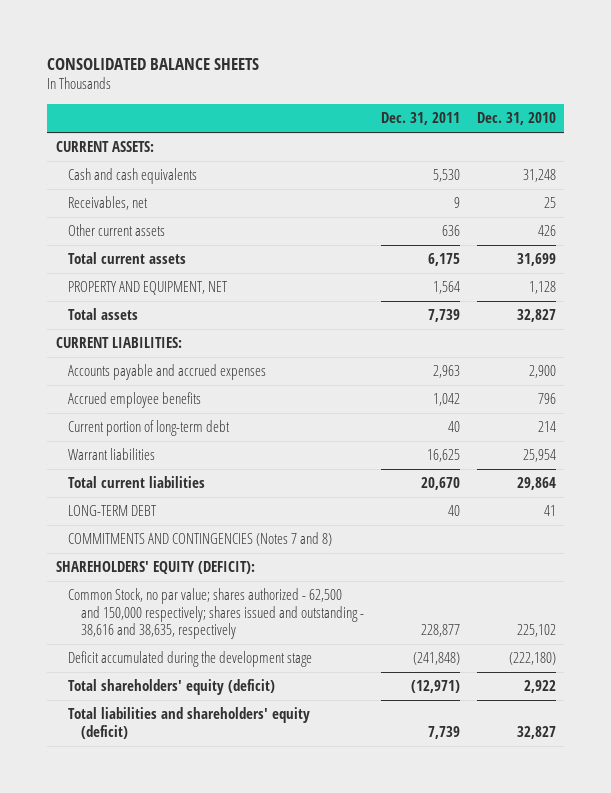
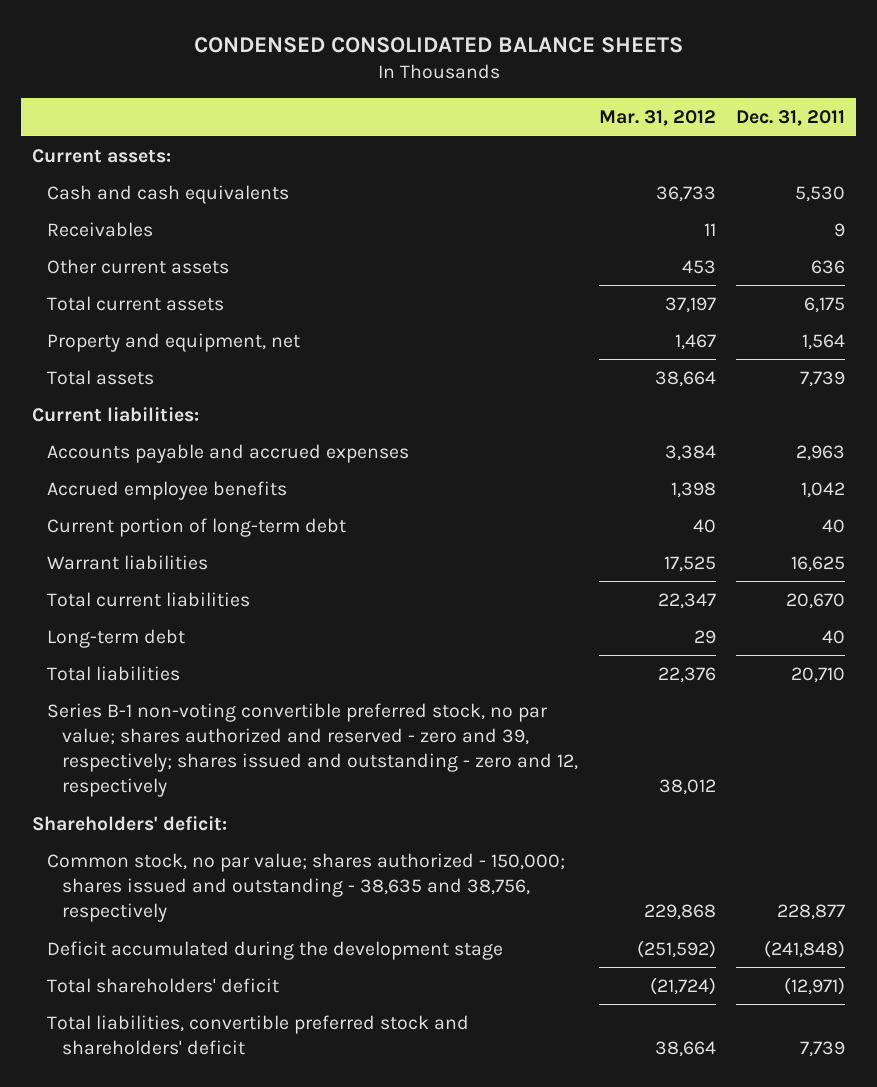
[47,57,260,70] CONSOLIDATED BALANCE SHEETS -> [193,36,683,53] CONDENSED CONSOLIDATED BALANCE SHEETS
[476,112,556,126] Dec. 31, 2010 -> none
none -> [598,110,716,127] Mar. 31, 2012
[55,141,154,153] CURRENT ASSETS: -> [31,148,171,163] Current assets:
[68,196,149,211] Receivables, net -> [47,221,154,237] Receivables
[68,281,229,296] PROPERTY AND EQUIPMENT, NET -> [47,332,301,352] Property and equipment, net
[55,337,182,349] CURRENT LIABILITIES: -> [31,406,199,422] Current liabilities:
[68,532,333,547] COMMITMENTS AND CONTINGENCIES (Notes 7 and 8) -> none
[68,505,158,517] LONG-TERM DEBT -> [47,628,186,648] Long-term debt
none -> [47,665,181,681] Total liabilities
none -> [47,702,579,797] Series B-1 non-voting convertible preferred stock, no par value; shares authorized and reserved - zero and 39, respectively; shares issued and outstanding - zero and 12, respectively
[55,561,255,575] SHAREHOLDERS' EQUITY (DEFICIT): -> [31,815,227,831] Shareholders' deficit:
[68,588,365,640] Common Stock, no par value; shares authorized - 62,500 and 150,000 respectively; shares issued and outstanding - 38,616 and 38,635, respectively -> [47,852,566,922] Common stock, no par value; shares authorized - 150,000; shares issued and outstanding - 38,635 and 38,756, respectively
[68,679,276,696] Total shareholders' equity (deficit) -> [47,977,280,993] Total shareholders' deficit
[68,707,311,739] Total liabilities and shareholders' equity (deficit) -> [47,1014,470,1055] Total liabilities, convertible preferred stock and shareholders' deficit

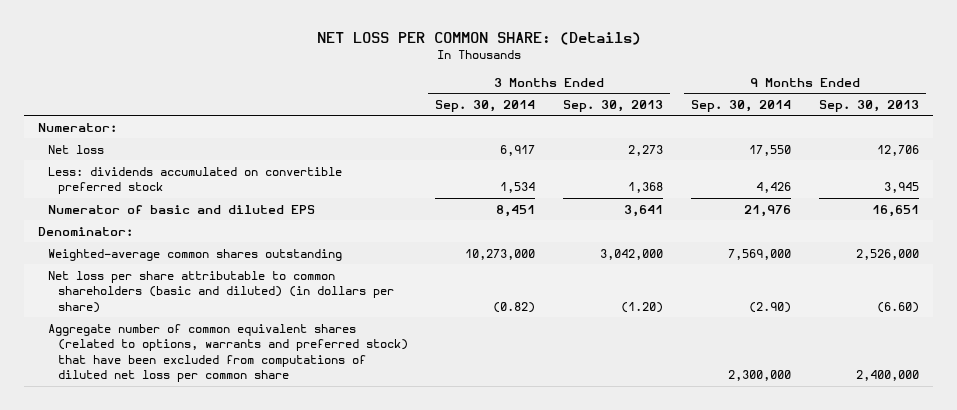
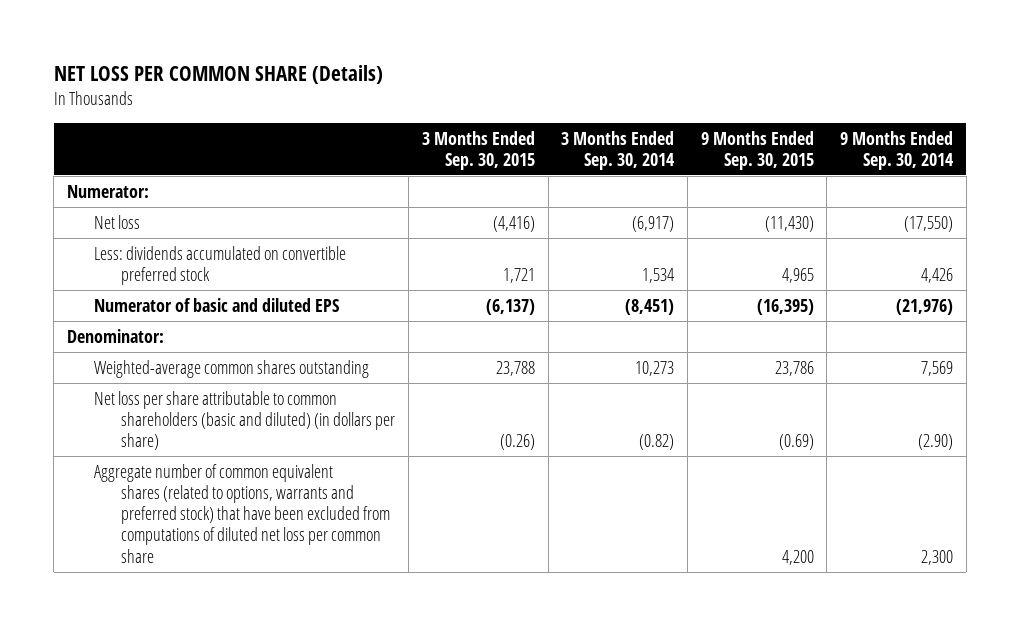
[316,31,641,45] NET LOSS PER COMMON SHARE: (Details) -> [53,65,383,85] NET LOSS PER COMMON SHARE (Details)
[563,99,664,112] Sep. 30, 2013 -> none
[819,99,920,112] Sep. 30, 2013 -> none
none -> [421,130,535,170] 3 Months Ended Sep. 30, 2015
none -> [700,130,814,170] 9 Months Ended Sep. 30, 2015
[500,144,536,156] 6,917 -> [632,215,675,232] (6,917)
[749,144,792,156] 17,550 -> [903,215,953,232] (17,550)
[496,204,536,217] 8,451 -> [625,298,675,315] (8,451)
[744,204,792,217] 21,976 -> [895,298,953,315] (21,976)
[465,248,536,260] 10,273,000 -> [635,360,675,376] 10,273
[728,248,792,260] 7,569,000 -> [920,360,953,376] 7,569
[728,370,792,382] 2,300,000 -> [920,549,953,565] 2,300

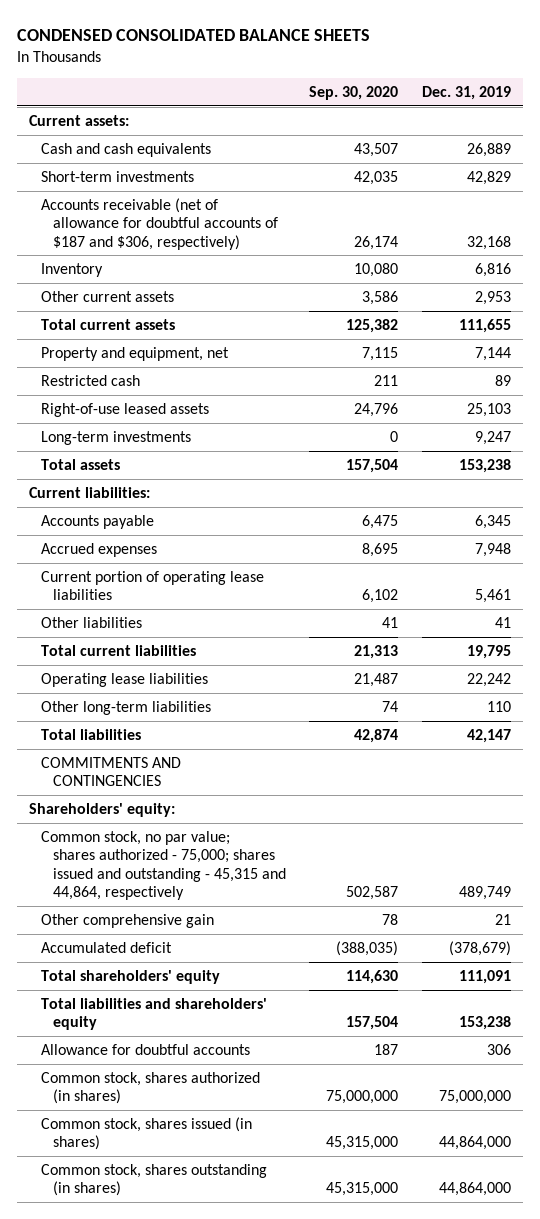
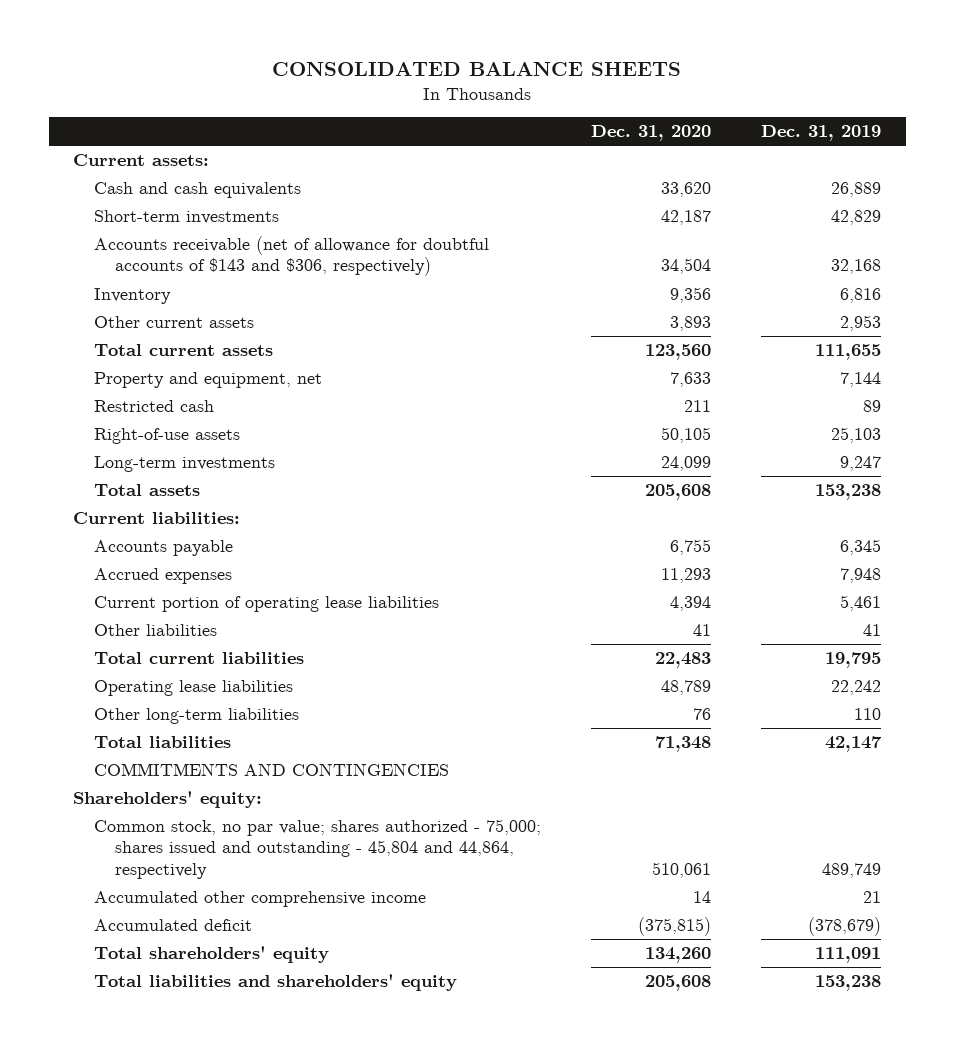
[17,29,371,42] CONDENSED CONSOLIDATED BALANCE SHEETS -> [272,61,682,76] CONSOLIDATED BALANCE SHEETS
[309,85,399,100] Sep. 30, 2020 -> none
none -> [591,125,712,142] Dec. 31, 2020
[40,197,278,250] Accounts receivable (net of allowance for doubtful accounts of $187 and $306, respectively) -> [94,236,490,277] Accounts receivable (net of allowance for doubtful accounts of $143 and $306, respectively)
[40,402,209,417] Right-of-use leased assets -> [94,428,241,445] Right-of-use assets
[40,830,286,901] Common stock, no par value; shares authorized - 75,000; shares issued and outstanding - 45,315 and 44,864, respectively -> [94,819,542,879] Common stock, no par value; shares authorized - 75,000; shares issued and outstanding - 45,804 and 44,864, respectively
[40,913,214,928] Other comprehensive gain -> [94,891,427,908] Accumulated other comprehensive income
[40,1043,250,1055] Allowance for doubtful accounts -> none
[40,1071,260,1105] Common stock, shares authorized (in shares) -> none
[40,1116,252,1151] Common stock, shares issued (in shares) -> none
[40,1163,267,1197] Common stock, shares outstanding (in shares) -> none

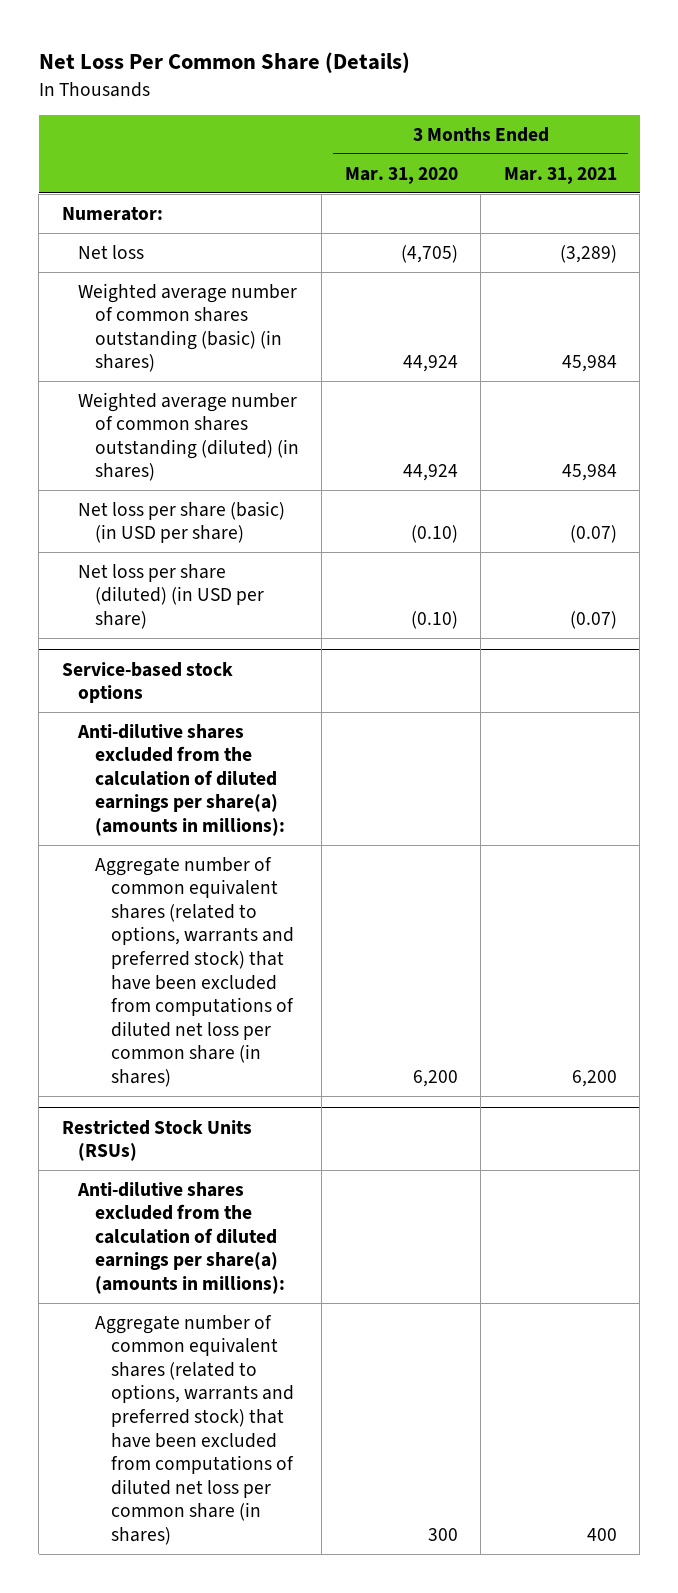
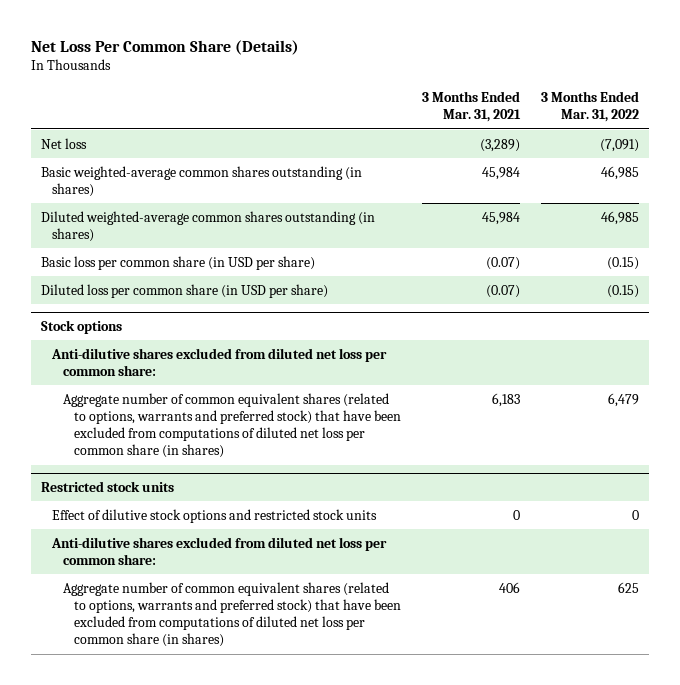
[344,166,458,184] Mar. 31, 2020 -> none
none -> [540,91,639,123] 3 Months Ended Mar. 31, 2022
[61,206,163,221] Numerator: -> none
[78,282,298,373] Weighted average number of common shares outstanding (basic) (in shares) -> [41,165,363,197] Basic weighted-average common shares outstanding (in shares)
[78,391,299,482] Weighted average number of common shares outstanding (diluted) (in shares) -> [41,210,376,242] Diluted weighted-average common shares outstanding (in shares)
[78,500,286,544] Net loss per share (basic) (in USD per share) -> [41,255,316,270] Basic loss per common share (in USD per share)
[78,563,264,629] Net loss per share (diluted) (in USD per share) -> [41,283,329,298] Diluted loss per common share (in USD per share)
[61,661,233,704] Service-based stock options -> [41,320,123,335] Stock options
[77,723,285,836] Anti-dilutive shares excluded from the calculation of diluted earnings per share(a) (amounts in millions): -> [51,347,388,376] Anti-dilutive shares excluded from diluted net loss per common share:
[571,1069,617,1087] 6,200 -> [492,392,521,407] 6,183
[61,1119,252,1162] Restricted Stock Units (RSUs) -> [41,481,175,493] Restricted stock units
none -> [52,508,378,523] Effect of dilutive stock options and restricted stock units
[77,1181,285,1294] Anti-dilutive shares excluded from the calculation of diluted earnings per share(a) (amounts in millions): -> [51,536,388,565] Anti-dilutive shares excluded from diluted net loss per common share:
[586,1527,617,1541] 400 -> [499,581,521,593] 406

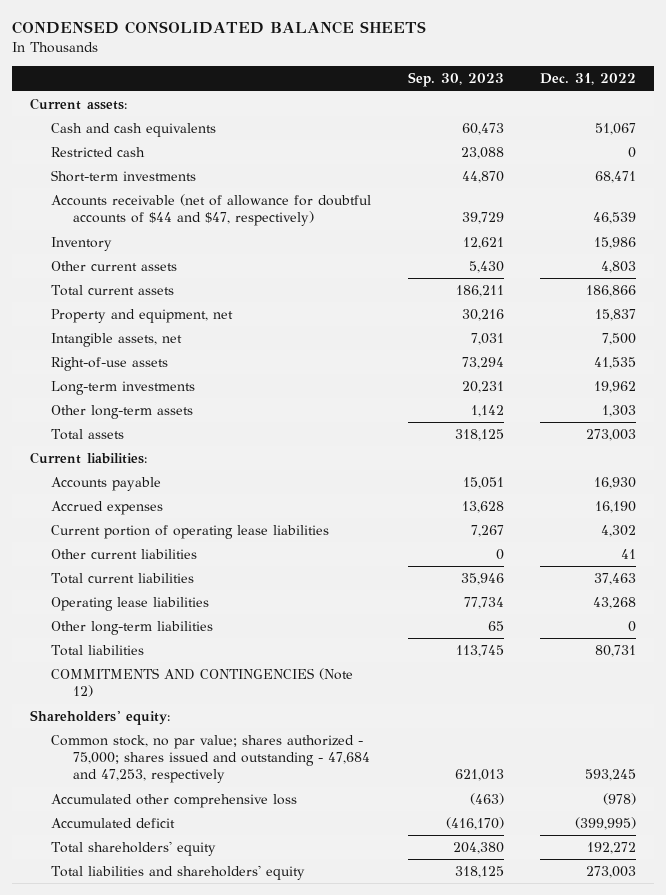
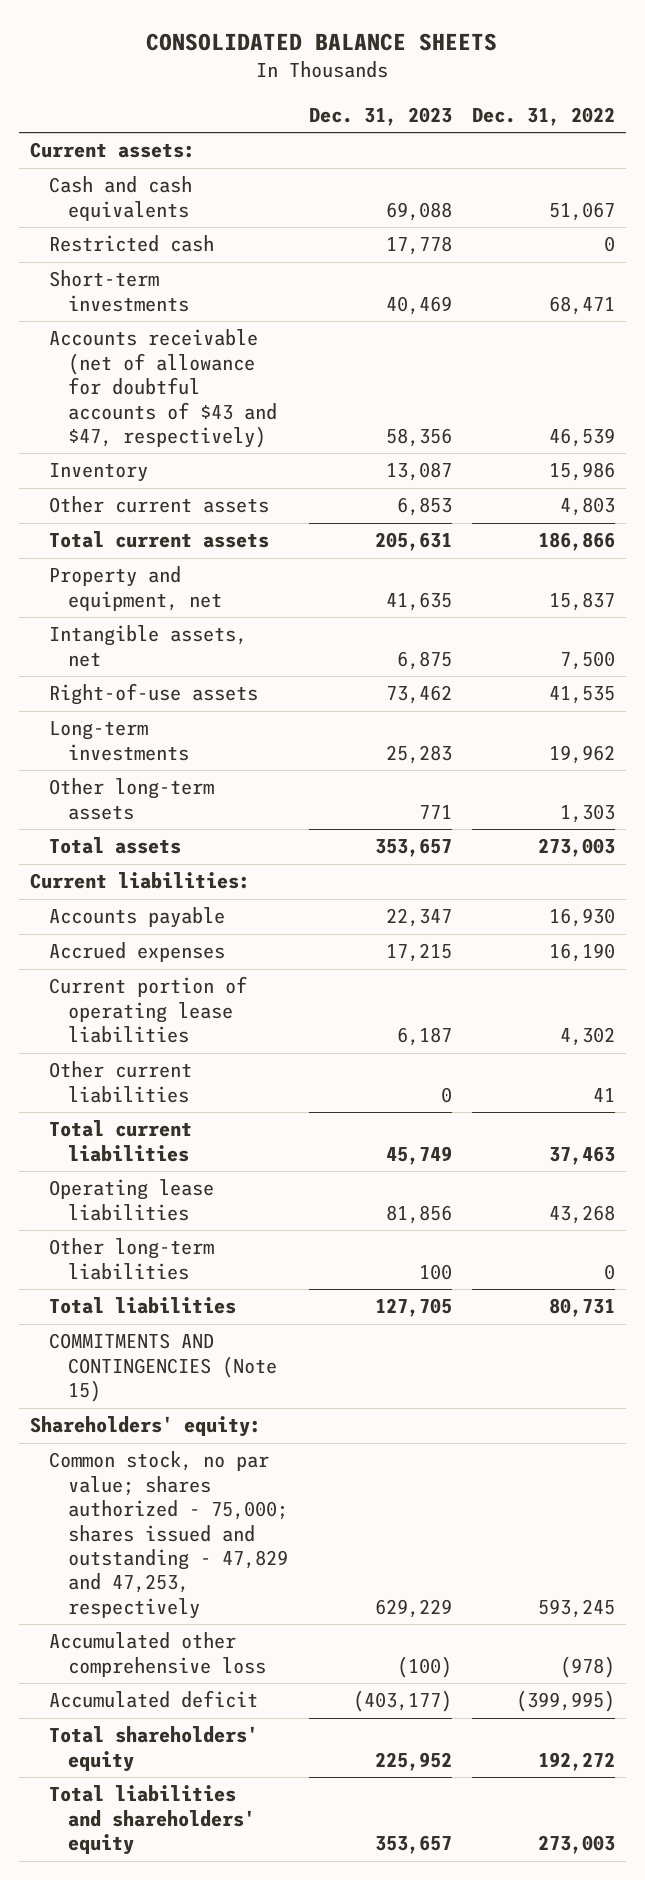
[11,21,426,35] CONDENSED CONSOLIDATED BALANCE SHEETS -> [146,33,498,52] CONSOLIDATED BALANCE SHEETS
[407,72,504,88] Sep. 30, 2023 -> none
none -> [308,106,452,126] Dec. 31, 2023
[51,194,372,227] Accounts receivable (net of allowance for doubtful accounts of $44 and $47, respectively) -> [48,329,278,448] Accounts receivable (net of allowance for doubtful accounts of $43 and $47, respectively)
[51,668,354,698] COMMITMENTS AND CONTINGENCIES (Note 12) -> [48,1333,278,1403] COMMITMENTS AND CONTINGENCIES (Note 15)
[51,735,370,784] Common stock, no par value; shares authorized - 75,000; shares issued and outstanding - 47,684 and 47,253, respectively -> [48,1451,289,1619] Common stock, no par value; shares authorized - 75,000; shares issued and outstanding - 47,829 and 47,253, respectively

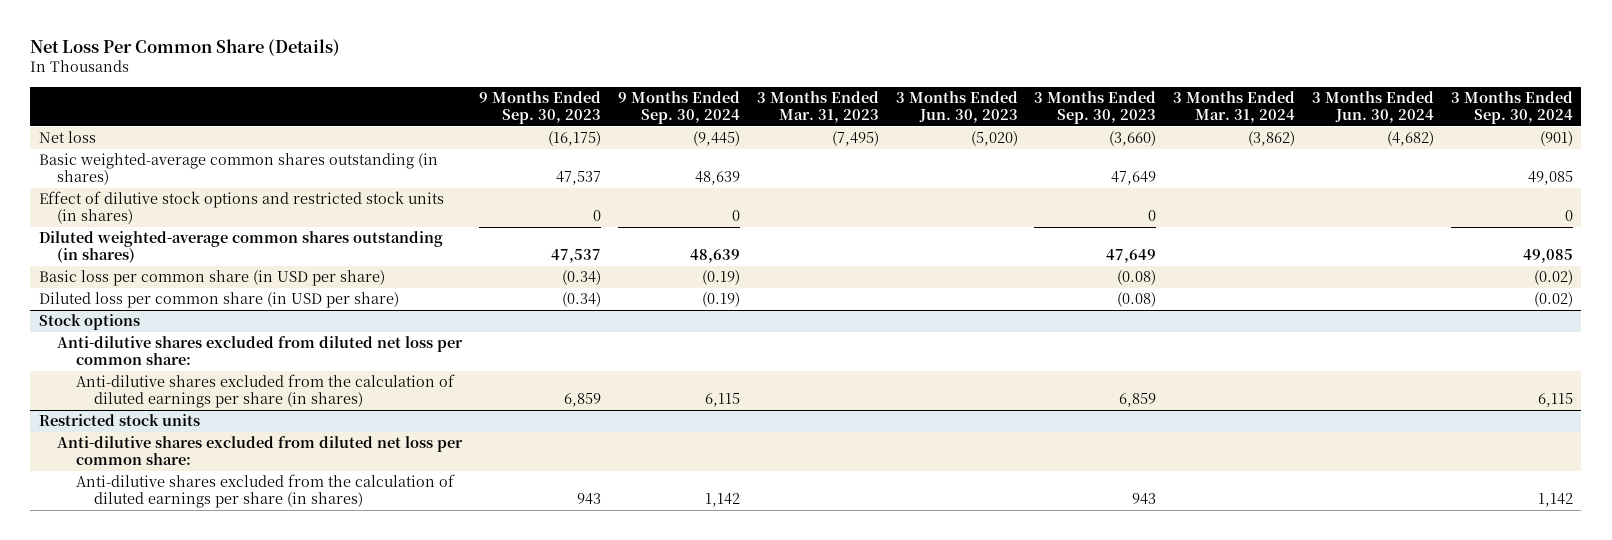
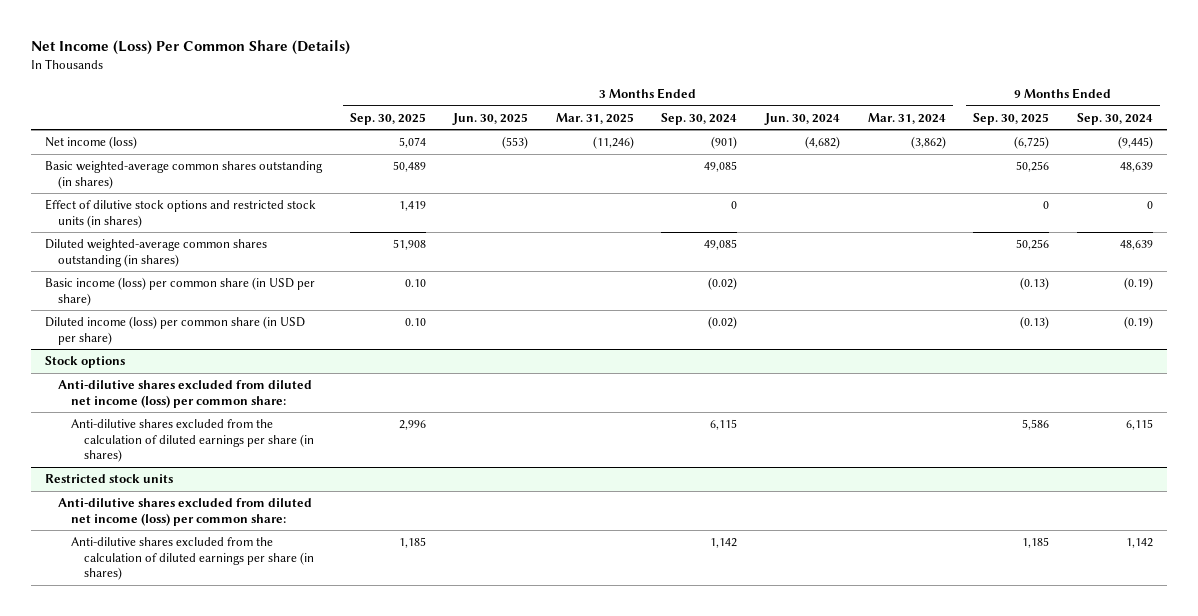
[30,38,341,56] Net Loss Per Common Share (Details) -> [31,40,351,56] Net Income (Loss) Per Common Share (Details)
[479,91,602,125] 9 Months Ended Sep. 30, 2023 -> none
[756,91,879,124] 3 Months Ended Mar. 31, 2023 -> none
[895,91,1018,124] 3 Months Ended Jun. 30, 2023 -> none
[1034,91,1157,125] 3 Months Ended Sep. 30, 2023 -> none
none -> [349,112,426,125] Sep. 30, 2025
none -> [452,112,529,125] Jun. 30, 2025
none -> [555,112,634,124] Mar. 31, 2025
none -> [973,112,1050,125] Sep. 30, 2025
[38,131,96,144] Net loss -> [45,136,138,150] Net income (loss)
[38,270,385,287] Basic loss per common share (in USD per share) -> [45,277,316,306] Basic income (loss) per common share (in USD per share)
[38,292,399,309] Diluted loss per common share (in USD per share) -> [45,316,306,345] Diluted income (loss) per common share (in USD per share)
[57,336,464,366] Anti-dilutive shares excluded from diluted net loss per common share: -> [58,380,313,408] Anti-dilutive shares excluded from diluted net income (loss) per common share:
[57,436,464,466] Anti-dilutive shares excluded from diluted net loss per common share: -> [58,498,313,526] Anti-dilutive shares excluded from diluted net income (loss) per common share:

